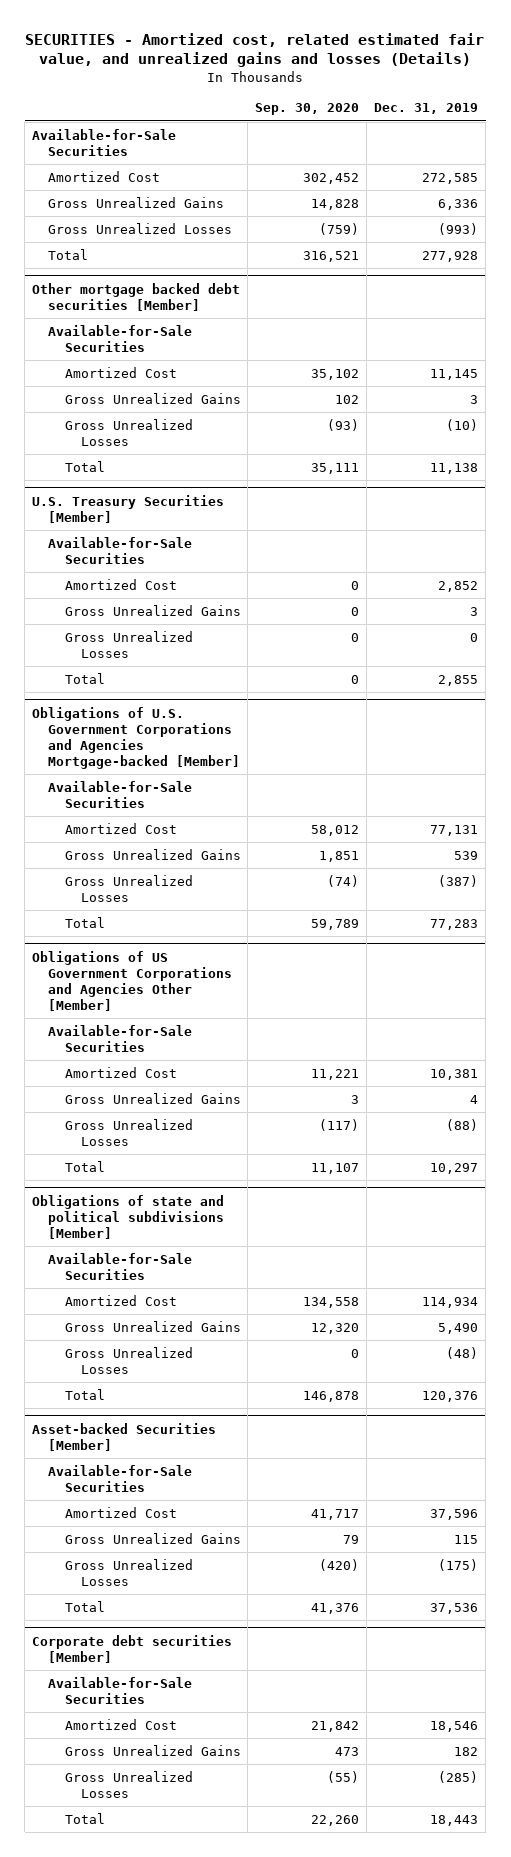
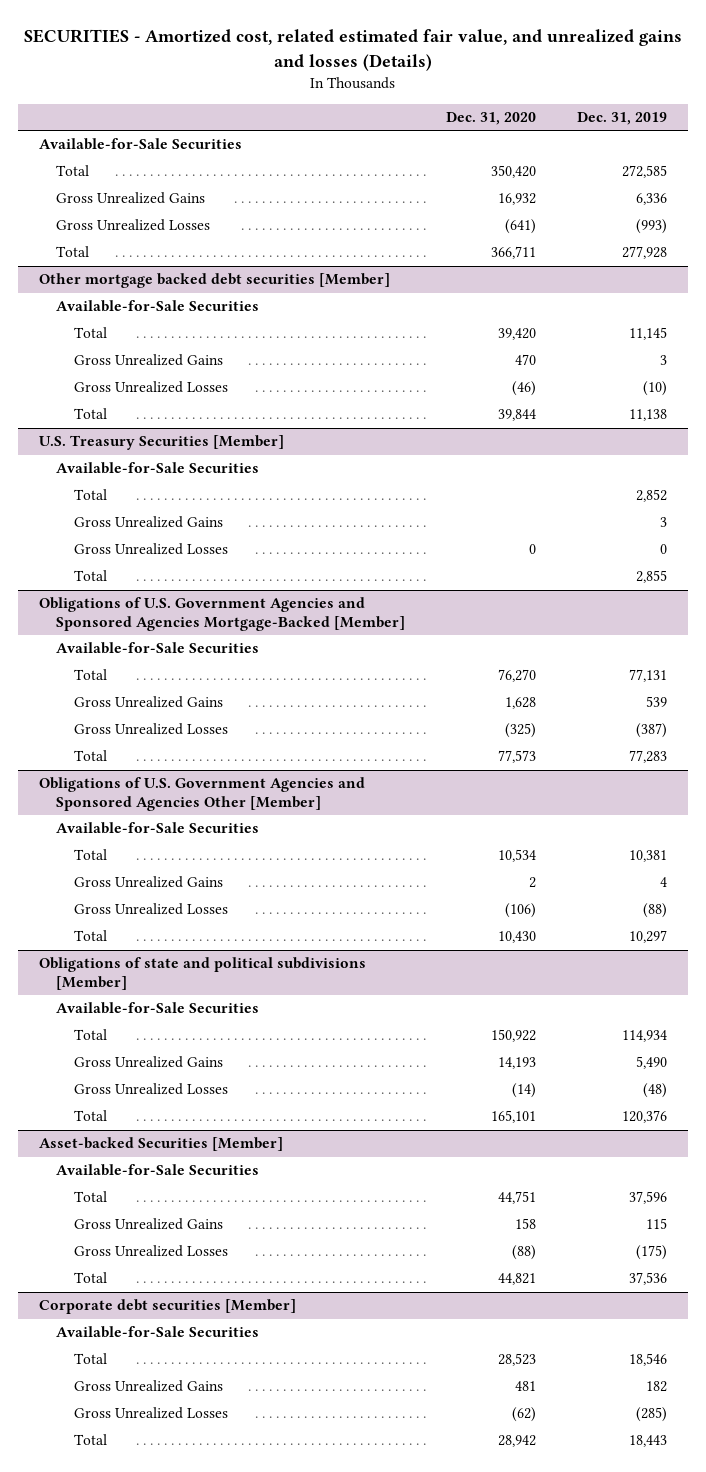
[255,103,360,116] Sep. 30, 2020 -> none
none -> [446,112,537,126] Dec. 31, 2020
[48,170,161,182] Amortized Cost -> [56,165,90,177] Total
[64,366,177,378] Amortized Cost -> [73,327,107,339] Total
[64,578,177,590] Amortized Cost -> [73,489,107,501] Total
[32,706,241,769] Obligations of U.S. Government Corporations and Agencies Mortgage-backed [Member] -> [38,597,406,631] Obligations of U.S. Government Agencies and Sponsored Agencies Mortgage-Backed [Member]
[64,822,177,834] Amortized Cost -> [73,669,107,681] Total
[32,950,233,1011] Obligations of US Government Corporations and Agencies Other [Member] -> [38,777,365,811] Obligations of U.S. Government Agencies and Sponsored Agencies Other [Member]
[64,1066,177,1078] Amortized Cost -> [73,849,107,861] Total
[64,1294,177,1306] Amortized Cost -> [73,1029,107,1041] Total
[64,1506,177,1518] Amortized Cost -> [73,1191,107,1203] Total
[64,1718,177,1730] Amortized Cost -> [73,1353,107,1365] Total

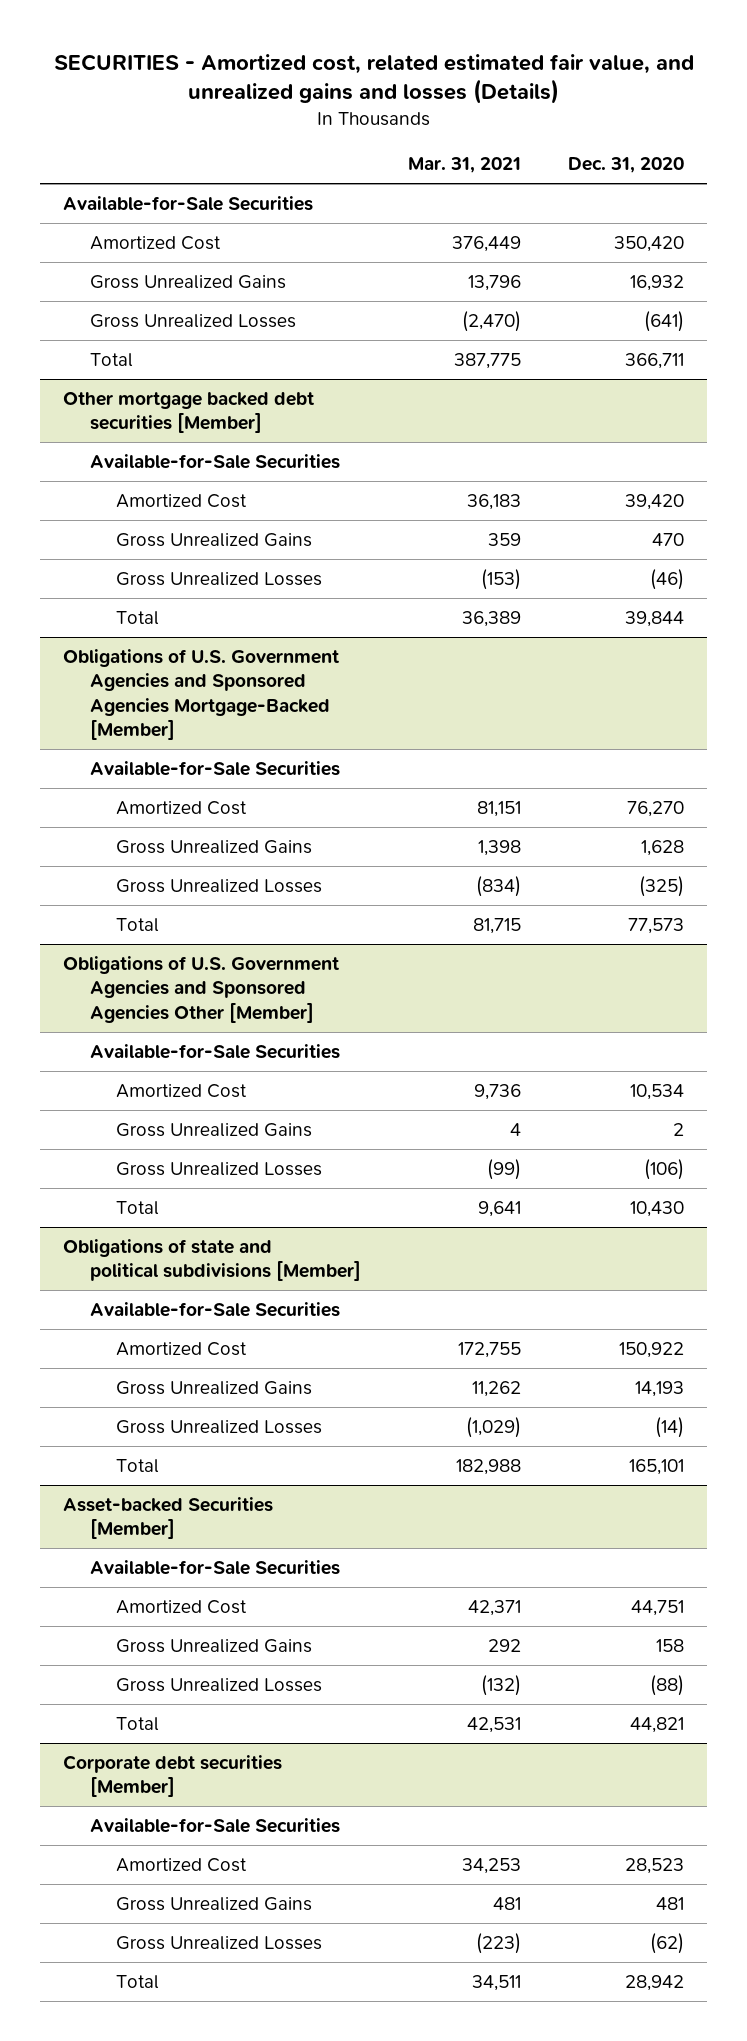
[577,112,668,126] Dec. 31, 2019 -> none
none -> [407,157,521,174] Mar. 31, 2021
[56,165,90,177] Total -> [89,236,221,251] Amortized Cost
[73,327,107,339] Total -> [116,494,248,509] Amortized Cost
[38,435,284,451] U.S. Treasury Securities [Member] -> none
[56,462,260,475] Available-for-Sale Securities -> none
[73,489,107,501] Total -> none
[73,516,223,529] Gross Unrealized Gains -> none
[73,543,228,556] Gross Unrealized Losses -> none
[73,570,107,582] Total -> none
[73,669,107,681] Total -> [116,801,248,816] Amortized Cost
[73,849,107,861] Total -> [116,1084,248,1099] Amortized Cost
[73,1029,107,1041] Total -> [116,1342,248,1357] Amortized Cost
[73,1191,107,1203] Total -> [116,1600,248,1615] Amortized Cost
[73,1353,107,1365] Total -> [116,1858,248,1873] Amortized Cost

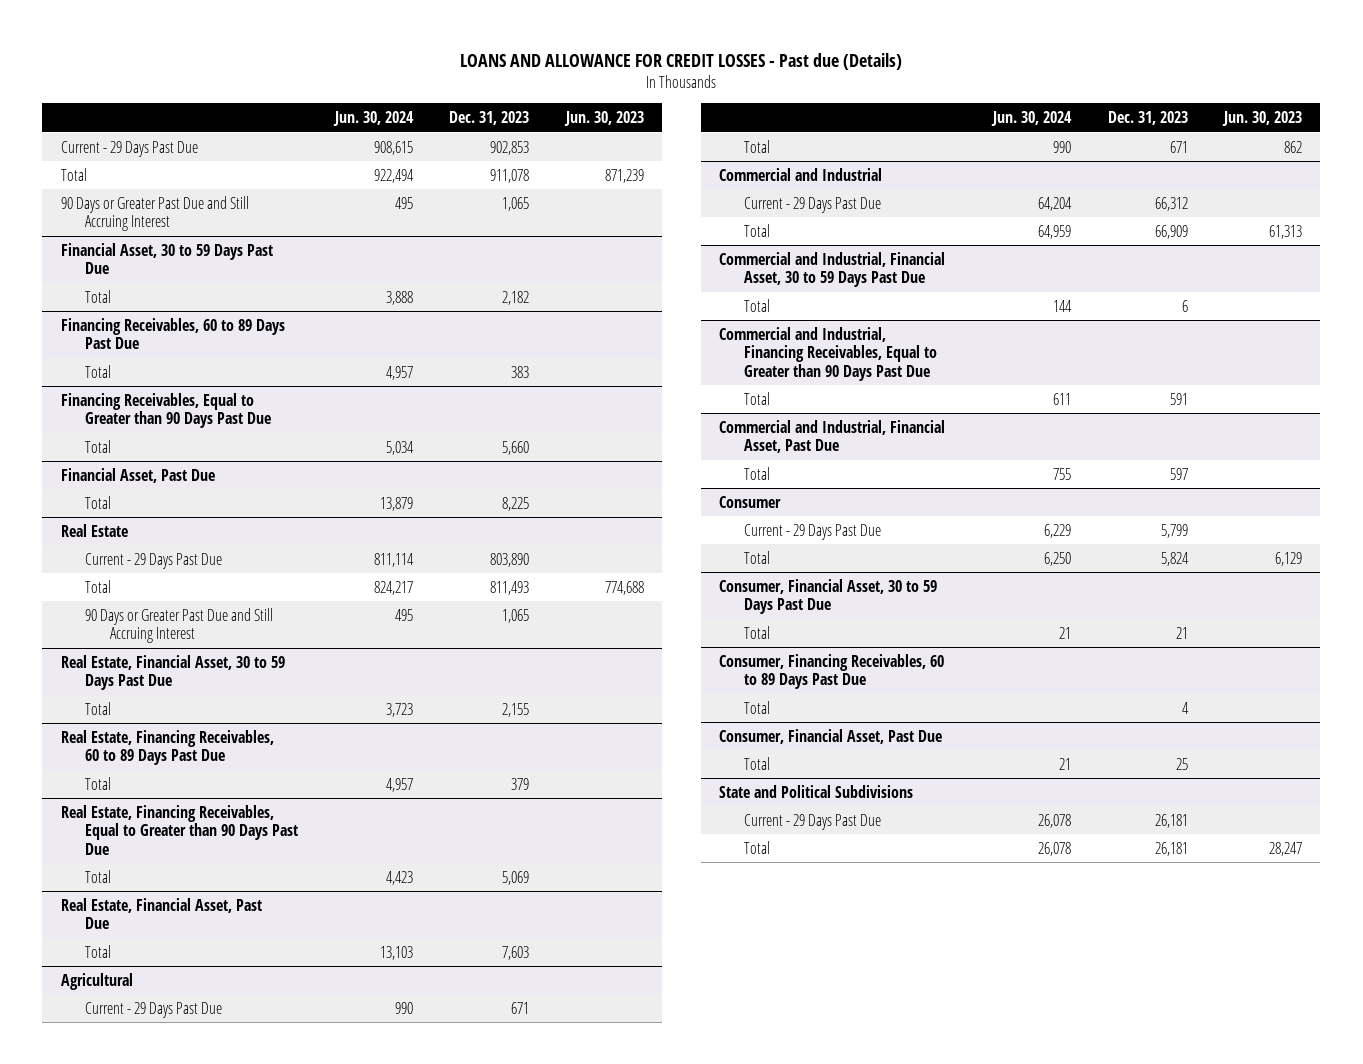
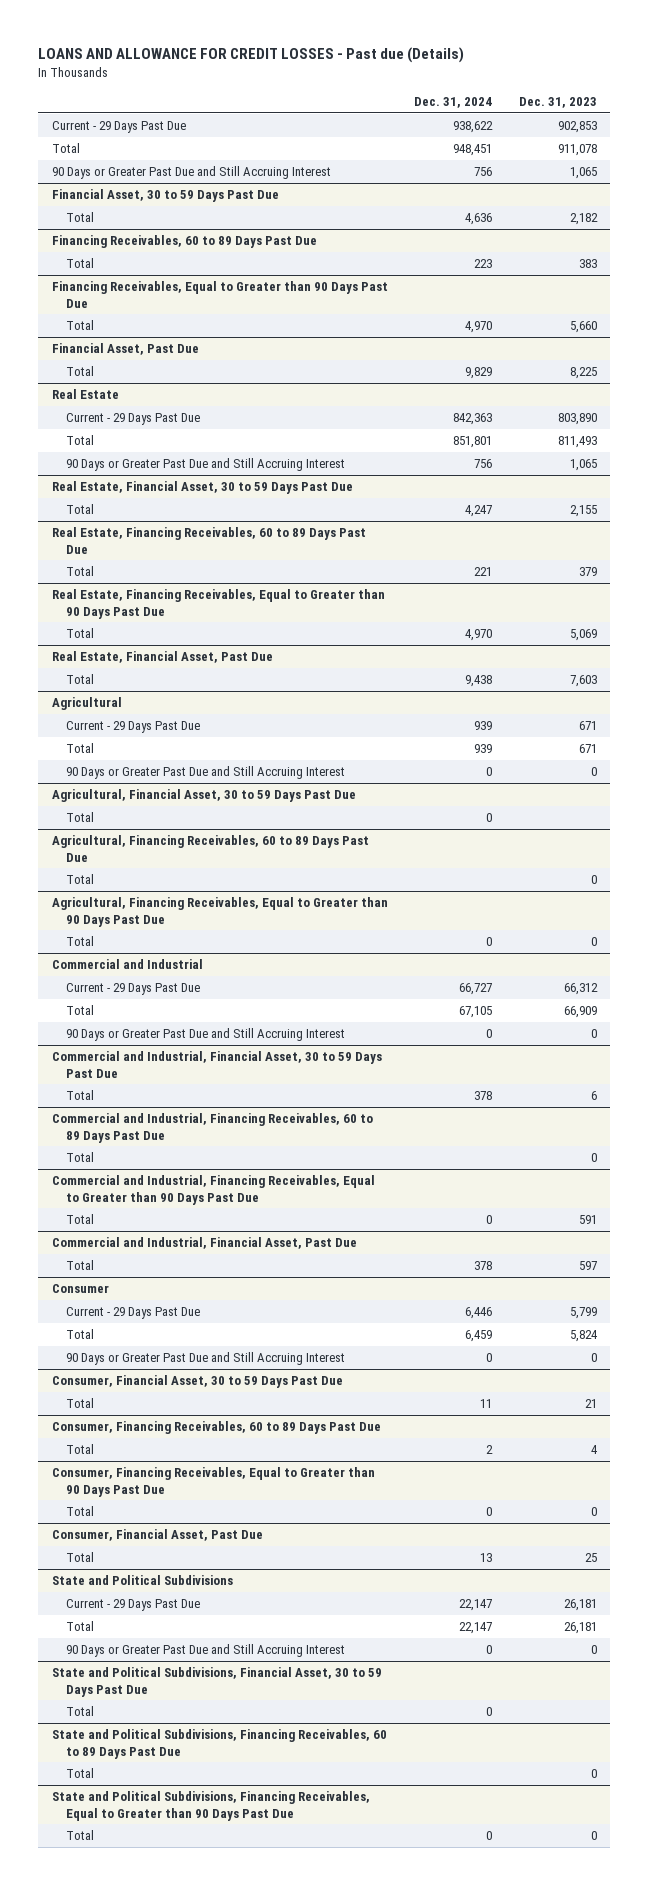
[332,111,414,127] Jun. 30, 2024 -> none
[563,111,644,127] Jun. 30, 2023 -> none
none -> [414,97,493,109] Dec. 31, 2024
none -> [65,766,345,780] 90 Days or Greater Past Due and Still Accruing Interest
none -> [51,789,356,803] Agricultural, Financial Asset, 30 to 59 Days Past Due
none -> [65,812,94,823] Total
none -> [51,835,369,862] Agricultural, Financing Receivables, 60 to 89 Days Past Due
none -> [65,874,94,885] Total
none -> [51,897,388,927] Agricultural, Financing Receivables, Equal to Greater than 90 Days Past Due
none -> [65,936,94,947] Total
none -> [65,1028,345,1042] 90 Days or Greater Past Due and Still Accruing Interest
none -> [51,1113,373,1143] Commercial and Industrial, Financing Receivables, 60 to 89 Days Past Due
none -> [65,1152,94,1163] Total
none -> [65,1352,345,1366] 90 Days or Greater Past Due and Still Accruing Interest
none -> [51,1467,375,1497] Consumer, Financing Receivables, Equal to Greater than 90 Days Past Due
none -> [65,1506,94,1517] Total
none -> [65,1644,345,1658] 90 Days or Greater Past Due and Still Accruing Interest
none -> [51,1667,382,1697] State and Political Subdivisions, Financial Asset, 30 to 59 Days Past Due
none -> [65,1706,94,1717] Total
none -> [51,1729,387,1759] State and Political Subdivisions, Financing Receivables, 60 to 89 Days Past Due
none -> [65,1768,94,1779] Total
none -> [51,1791,370,1821] State and Political Subdivisions, Financing Receivables, Equal to Greater than 90 Days Past Due
none -> [65,1830,94,1841] Total

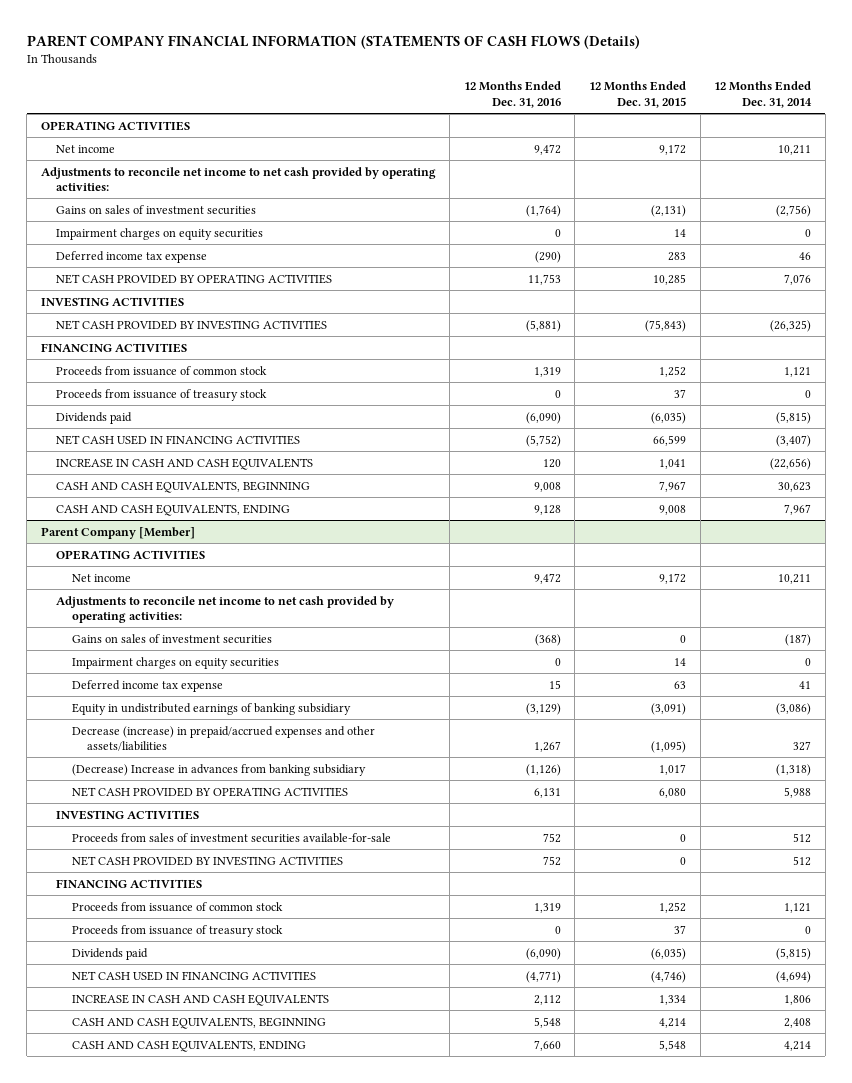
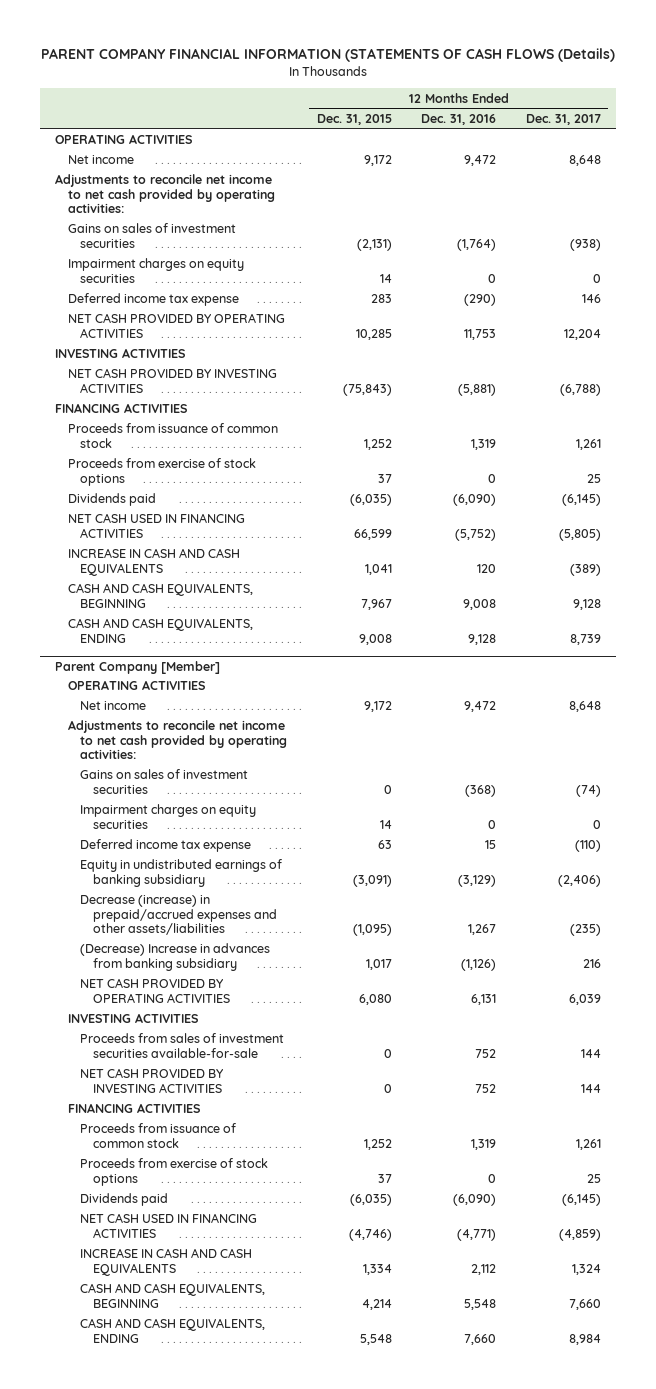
[714,81,813,108] 12 Months Ended Dec. 31, 2014 -> none
none -> [525,113,601,125] Dec. 31, 2017
[56,388,268,401] Proceeds from issuance of treasury stock -> [67,458,256,486] Proceeds from exercise of stock options
[71,924,283,937] Proceeds from issuance of treasury stock -> [80,1158,269,1186] Proceeds from exercise of stock options

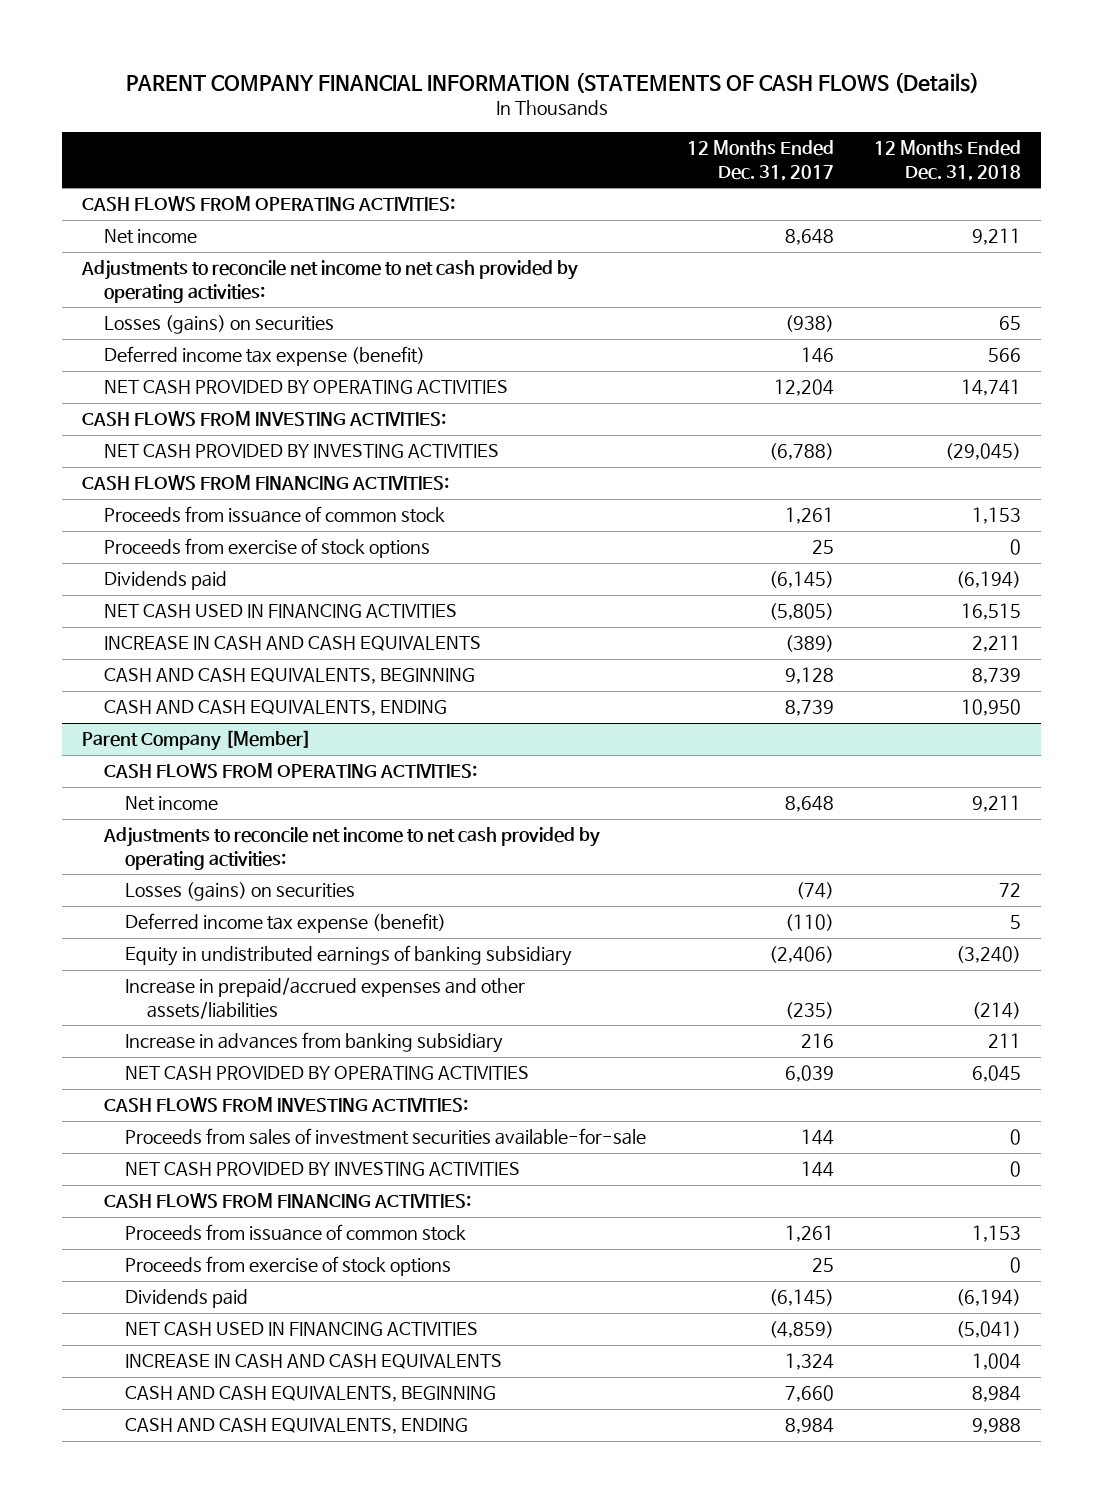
[316,113,392,125] Dec. 31, 2015 -> none
[421,113,497,125] Dec. 31, 2016 -> none
none -> [873,140,1021,181] 12 Months Ended Dec. 31, 2018
[55,134,193,145] OPERATING ACTIVITIES -> [82,196,456,212] CASH FLOWS FROM OPERATING ACTIVITIES:
[67,258,244,283] Impairment charges on equity securities -> none
[67,223,236,248] Gains on sales of investment securities -> [103,315,334,335] Losses (gains) on securities
[67,293,239,307] Deferred income tax expense -> [103,346,425,367] Deferred income tax expense (benefit)
[55,348,186,359] INVESTING ACTIVITIES -> [82,411,447,427] CASH FLOWS FROM INVESTING ACTIVITIES:
[55,403,188,414] FINANCING ACTIVITIES -> [82,475,450,491] CASH FLOWS FROM FINANCING ACTIVITIES:
[67,680,205,691] OPERATING ACTIVITIES -> [103,763,477,779] CASH FLOWS FROM OPERATING ACTIVITIES:
[80,804,257,829] Impairment charges on equity securities -> none
[80,769,249,794] Gains on sales of investment securities -> [125,882,356,902] Losses (gains) on securities
[80,839,252,853] Deferred income tax expense -> [125,913,447,934] Deferred income tax expense (benefit)
[80,895,277,936] Decrease (increase) in prepaid/accrued expenses and other assets/liabilities -> [125,977,526,1019] Increase in prepaid/accrued expenses and other assets/liabilities
[80,943,271,971] (Decrease) Increase in advances from banking subsidiary -> [125,1032,504,1054] Increase in advances from banking subsidiary
[67,1013,198,1024] INVESTING ACTIVITIES -> [103,1097,468,1113] CASH FLOWS FROM INVESTING ACTIVITIES:
[67,1103,200,1114] FINANCING ACTIVITIES -> [103,1193,471,1209] CASH FLOWS FROM FINANCING ACTIVITIES:

